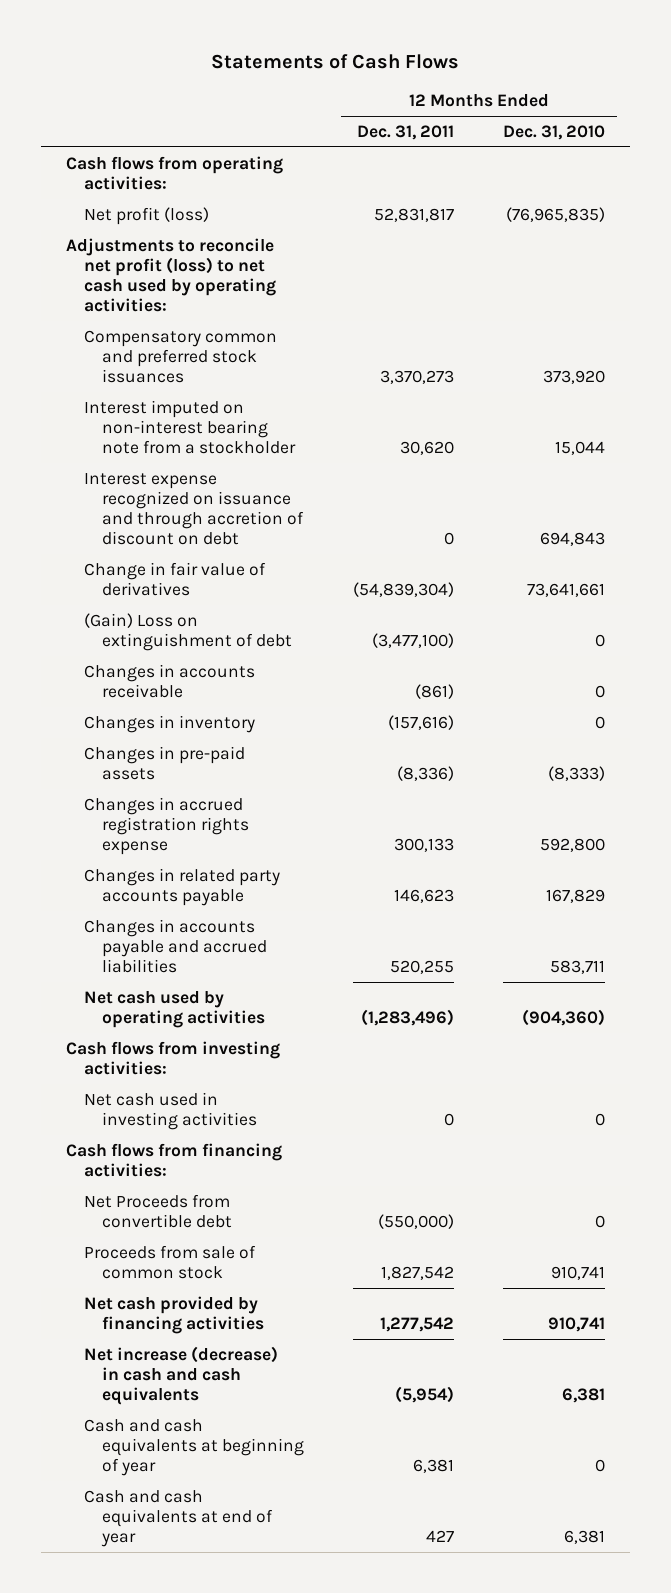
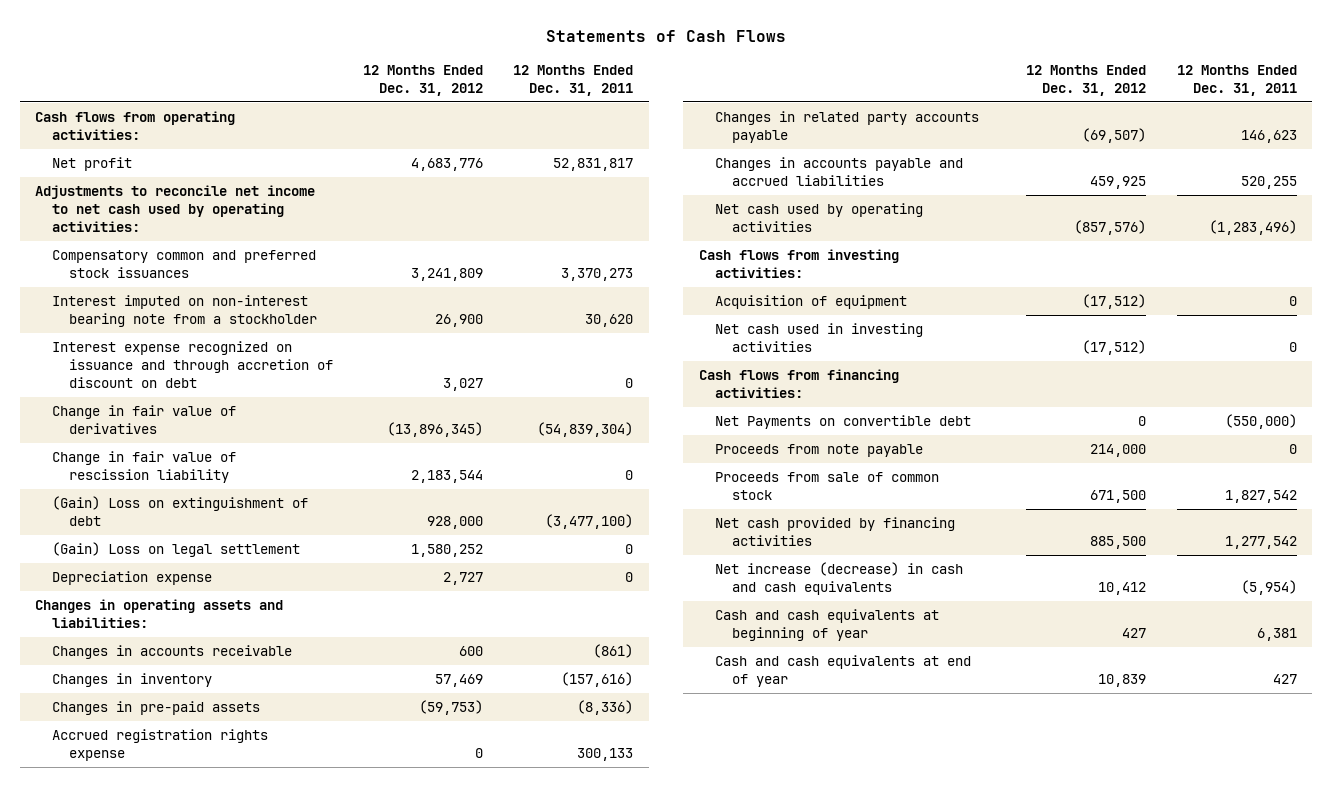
[503,124,606,140] Dec. 31, 2010 -> none
none -> [363,64,484,96] 12 Months Ended Dec. 31, 2012
[83,206,209,225] Net profit (loss) -> [52,157,133,172] Net profit
[65,237,276,312] Adjustments to reconcile net profit (loss) to net cash used by operating activities: -> [35,185,316,233] Adjustments to reconcile net income to net cash used by operating activities:
none -> [52,451,237,484] Change in fair value of rescission liability
none -> [52,542,301,558] (Gain) Loss on legal settlement
none -> [52,571,213,586] Depreciation expense
none -> [35,599,284,629] Changes in operating assets and liabilities:
[83,796,249,855] Changes in accrued registration rights expense -> [52,729,269,762] Accrued registration rights expense
none -> [715,295,908,310] Acquisition of equipment
[83,1193,232,1228] Net Proceeds from convertible debt -> none
none -> [715,415,972,430] Net Payments on convertible debt
none -> [715,444,924,458] Proceeds from note payable

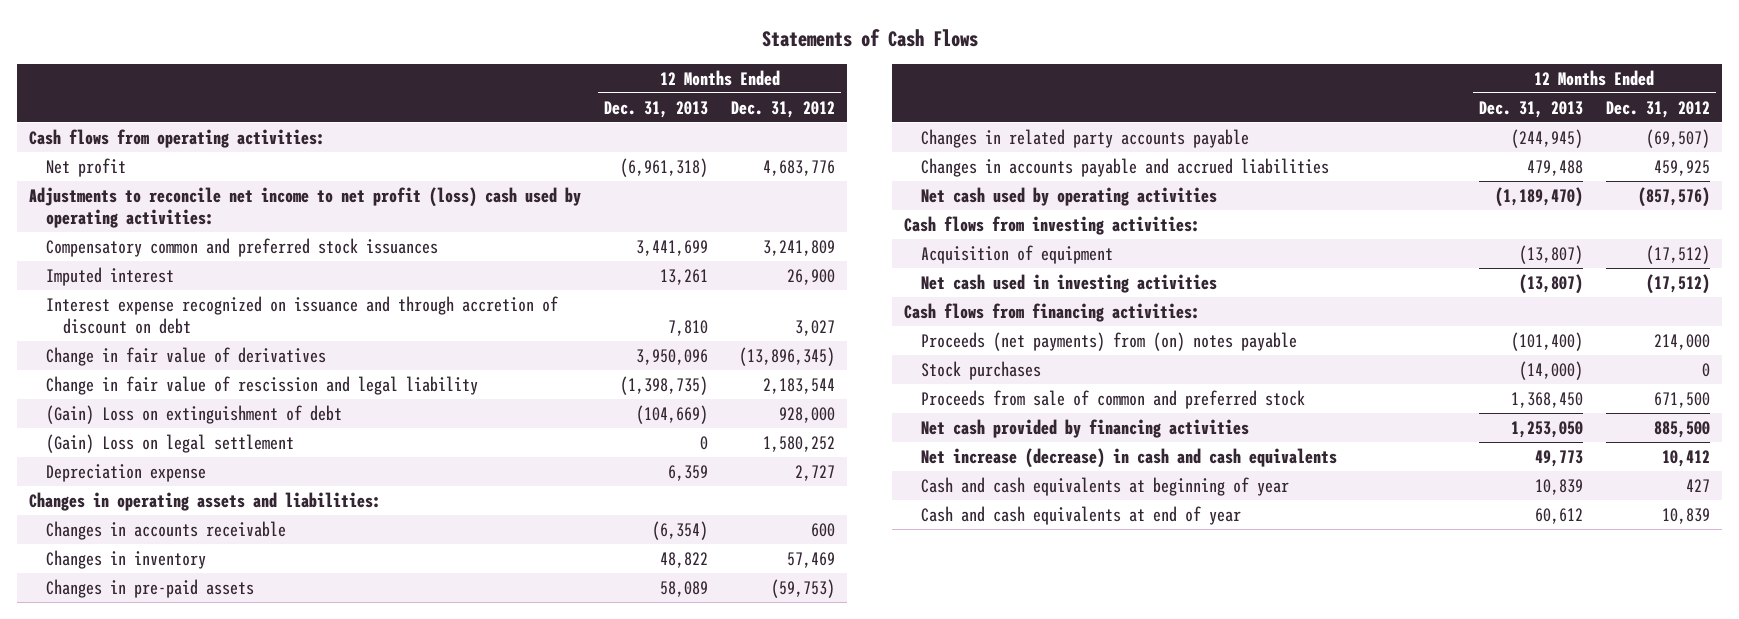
[513,64,634,96] 12 Months Ended Dec. 31, 2011 -> none
none -> [604,100,709,118] Dec. 31, 2013
[35,185,316,233] Adjustments to reconcile net income to net cash used by operating activities: -> [29,186,582,228] Adjustments to reconcile net income to net profit (loss) cash used by operating activities:
[52,295,317,328] Interest imputed on non-interest bearing note from a stockholder -> [45,266,174,286] Imputed interest
[52,451,237,484] Change in fair value of rescission liability -> [45,375,478,395] Change in fair value of rescission and legal liability
[52,729,269,762] Accrued registration rights expense -> none
[715,415,972,430] Net Payments on convertible debt -> none
[715,444,924,458] Proceeds from note payable -> [920,331,1297,351] Proceeds (net payments) from (on) notes payable
none -> [920,360,1041,380] Stock purchases
[715,472,940,501] Proceeds from sale of common stock -> [920,389,1305,409] Proceeds from sale of common and preferred stock

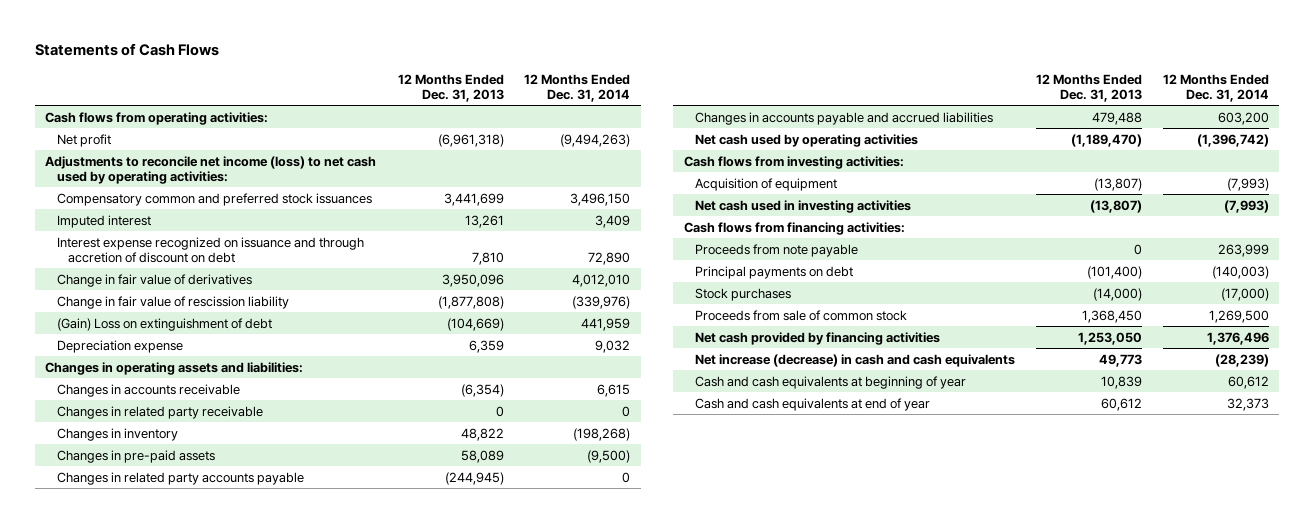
[731,100,836,118] Dec. 31, 2012 -> none
none -> [524,73,631,102] 12 Months Ended Dec. 31, 2014
[29,186,582,228] Adjustments to reconcile net income to net profit (loss) cash used by operating activities: -> [45,155,377,184] Adjustments to reconcile net income (loss) to net cash used by operating activities:
[45,375,478,395] Change in fair value of rescission and legal liability -> [56,295,289,309] Change in fair value of rescission liability
[620,375,709,395] (1,398,735) -> [437,295,504,309] (1,877,808)
[45,433,294,453] (Gain) Loss on legal settlement -> none
none -> [56,405,263,419] Changes in related party receivable
none -> [695,243,859,257] Proceeds from note payable
[920,331,1297,351] Proceeds (net payments) from (on) notes payable -> [695,265,854,279] Principal payments on debt
[920,389,1305,409] Proceeds from sale of common and preferred stock -> [695,309,908,321] Proceeds from sale of common stock

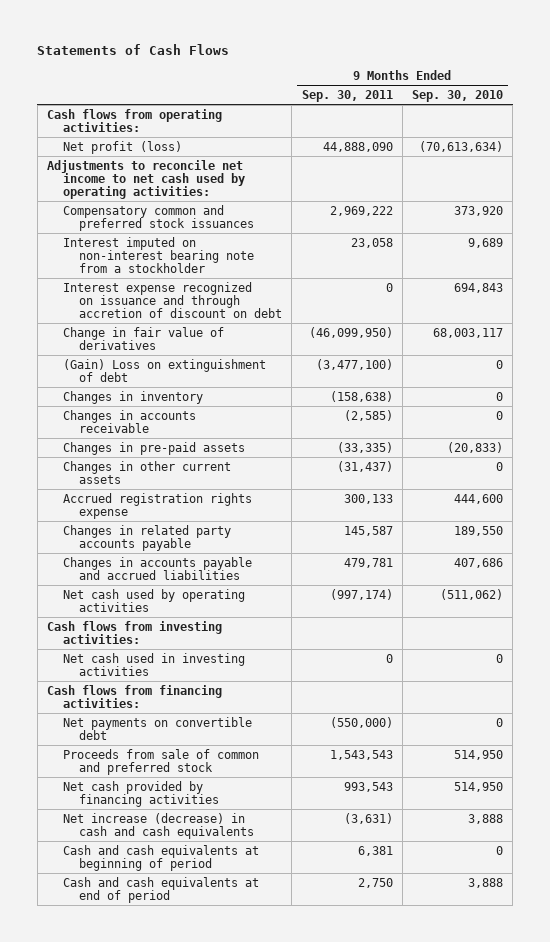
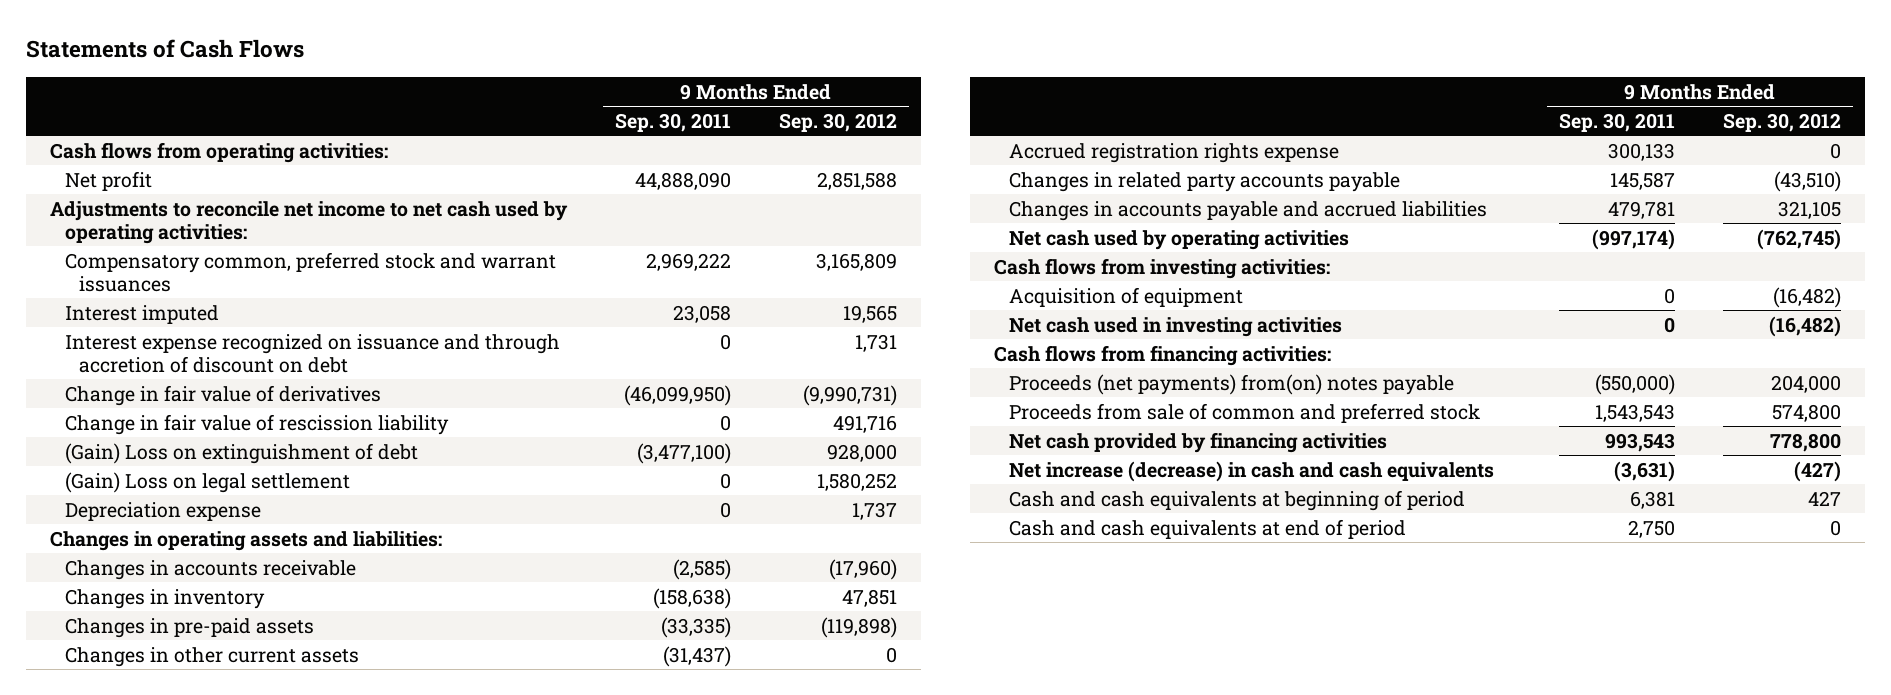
[412,90,504,103] Sep. 30, 2010 -> none
none -> [779,112,898,132] Sep. 30, 2012
[63,140,183,154] Net profit (loss) -> [64,170,152,191] Net profit
[63,204,255,231] Compensatory common and preferred stock issuances -> [64,251,556,292] Compensatory common, preferred stock and warrant issuances
[63,236,255,274] Interest imputed on non-interest bearing note from a stockholder -> [64,304,219,324] Interest imputed
none -> [64,413,449,435] Change in fair value of rescission liability
none -> [64,471,350,493] (Gain) Loss on legal settlement
none -> [64,501,261,521] Depreciation expense
none -> [50,530,443,551] Changes in operating assets and liabilities:
[63,390,204,404] Changes in inventory -> [64,588,265,609] Changes in inventory
none -> [1008,286,1243,307] Acquisition of equipment
[63,716,253,740] Net payments on convertible debt -> none
none -> [1008,373,1454,395] Proceeds (net payments) from(on) notes payable

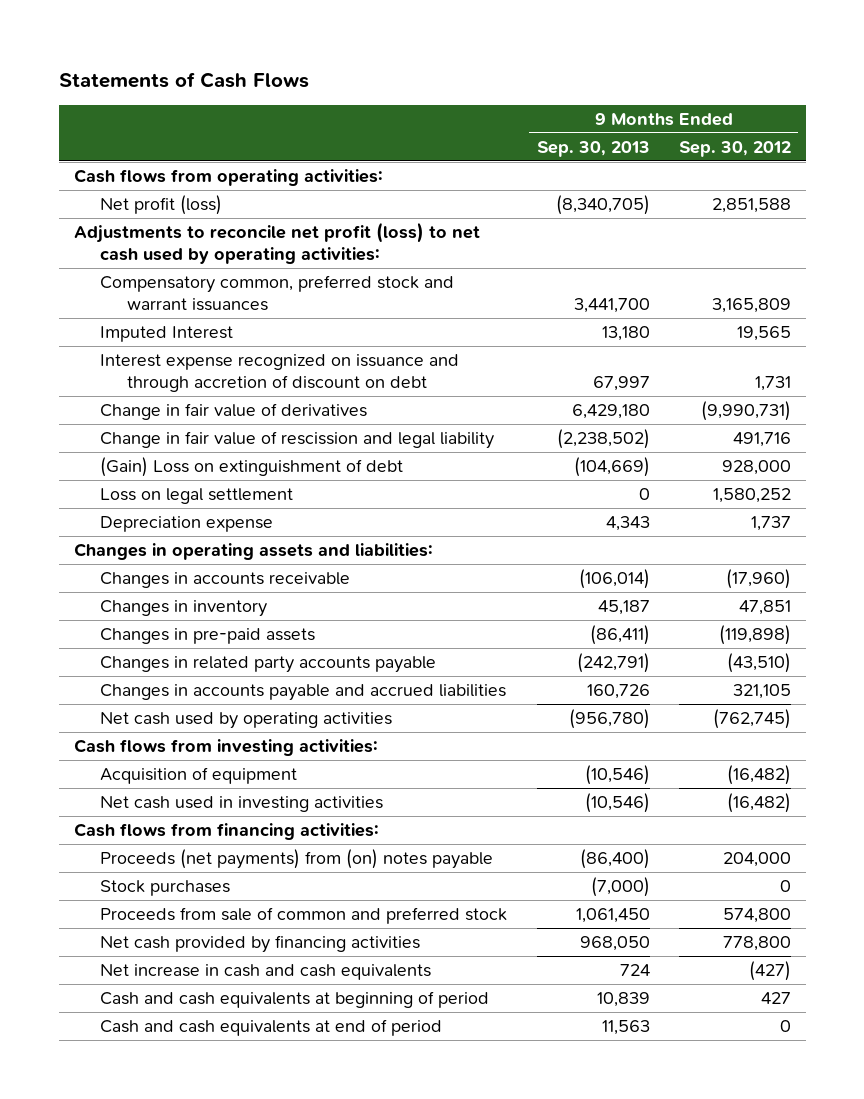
[615,112,732,132] Sep. 30, 2011 -> none
none -> [536,140,650,157] Sep. 30, 2013
[64,170,152,191] Net profit -> [100,195,223,216] Net profit (loss)
[50,200,569,244] Adjustments to reconcile net income to net cash used by operating activities: -> [73,222,480,265] Adjustments to reconcile net profit (loss) to net cash used by operating activities:
[64,304,219,324] Interest imputed -> [100,326,234,343] Imputed Interest
[64,413,449,435] Change in fair value of rescission liability -> [100,431,495,450] Change in fair value of rescission and legal liability
[64,471,350,493] (Gain) Loss on legal settlement -> [100,488,294,505] Loss on legal settlement
[64,646,359,667] Changes in other current assets -> none
[1008,142,1339,163] Accrued registration rights expense -> none
[1008,373,1454,395] Proceeds (net payments) from(on) notes payable -> [100,849,494,870] Proceeds (net payments) from (on) notes payable
none -> [100,880,231,897] Stock purchases
[1008,460,1494,482] Net increase (decrease) in cash and cash equivalents -> [100,964,432,981] Net increase in cash and cash equivalents

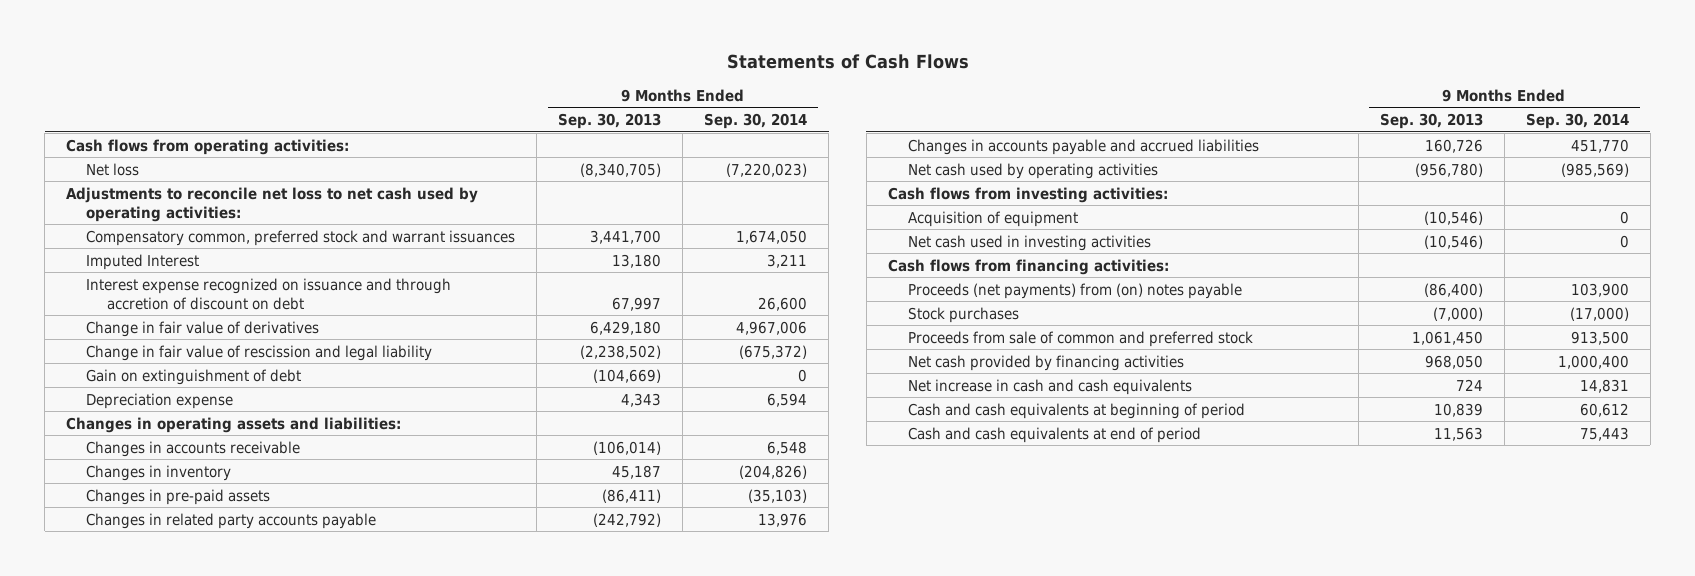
[678,140,791,157] Sep. 30, 2012 -> none
none -> [704,113,808,130] Sep. 30, 2014
[100,195,223,216] Net profit (loss) -> [86,162,140,176] Net loss
[73,222,480,265] Adjustments to reconcile net profit (loss) to net cash used by operating activities: -> [66,186,479,222] Adjustments to reconcile net loss to net cash used by operating activities:
[100,488,294,505] Loss on legal settlement -> none
[100,457,404,478] (Gain) Loss on extinguishment of debt -> [86,368,302,385] Gain on extinguishment of debt
[576,653,650,674] (242,791) -> [593,512,662,527] (242,792)

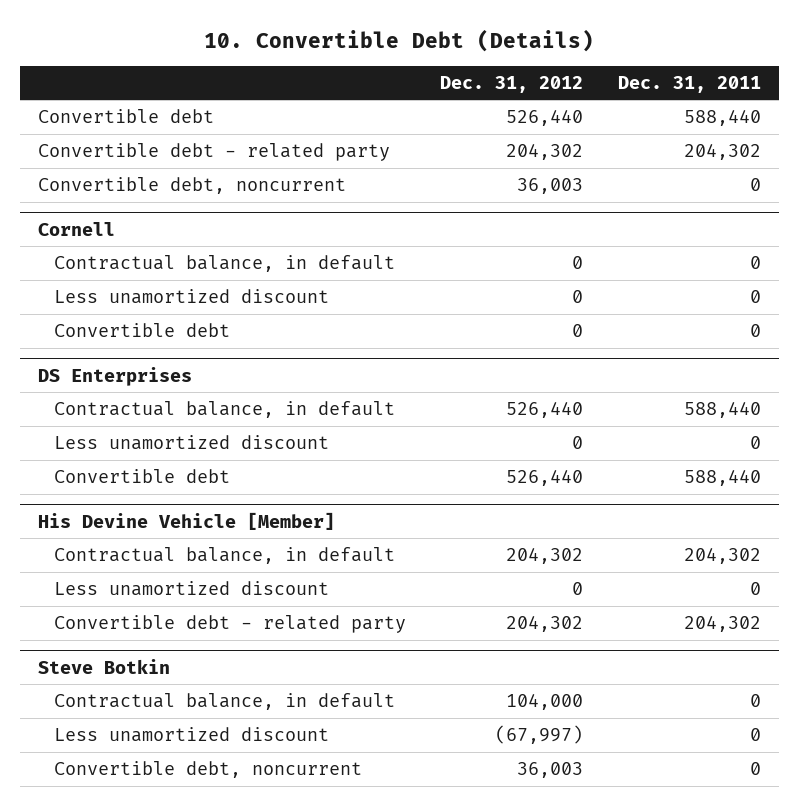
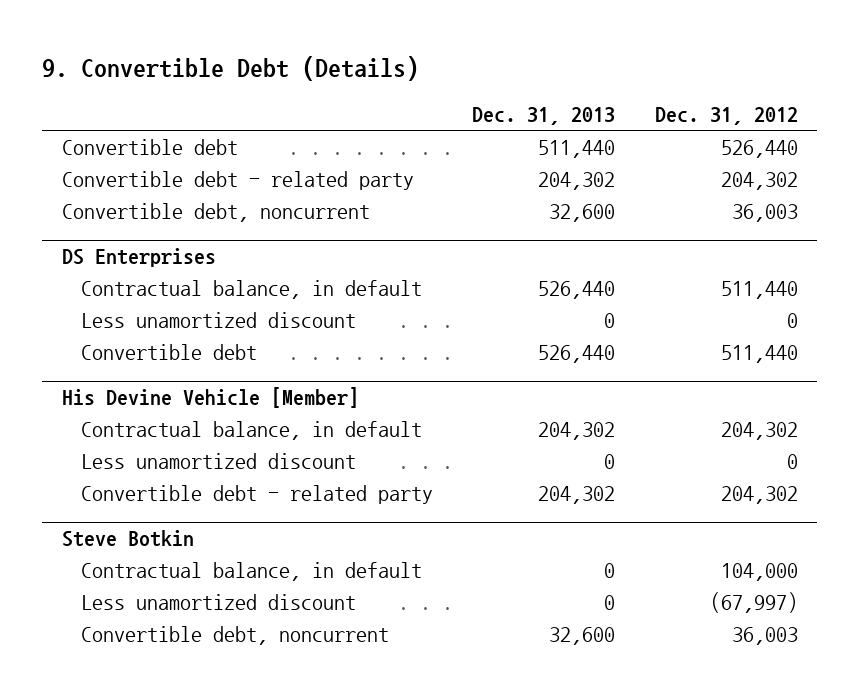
[204,28,595,52] 10. Convertible Debt (Details) -> [42,56,420,82] 9. Convertible Debt (Details)
[618,75,762,93] Dec. 31, 2011 -> none
none -> [472,107,616,126] Dec. 31, 2013
[37,221,115,236] Cornell -> none
[53,255,395,273] Contractual balance, in default -> none
[53,289,329,305] Less unamortized discount -> none
[53,323,230,338] Convertible debt -> none
[506,402,584,419] 526,440 -> [720,280,798,299] 511,440
[506,470,584,487] 526,440 -> [720,344,798,363] 511,440

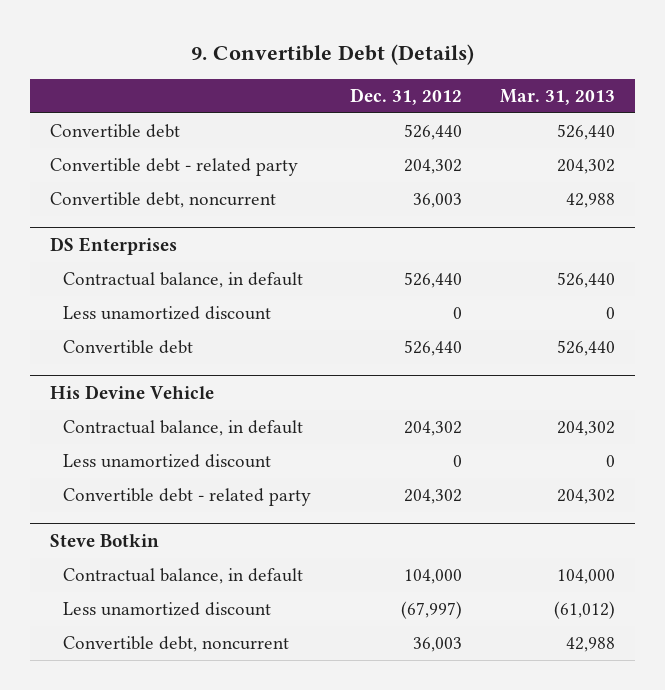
[472,107,616,126] Dec. 31, 2013 -> none
none -> [500,88,616,105] Mar. 31, 2013
[720,280,798,299] 511,440 -> [403,272,462,289] 526,440
[720,344,798,363] 511,440 -> [403,340,462,357] 526,440
[61,386,359,408] His Devine Vehicle [Member] -> [49,385,214,400] His Devine Vehicle

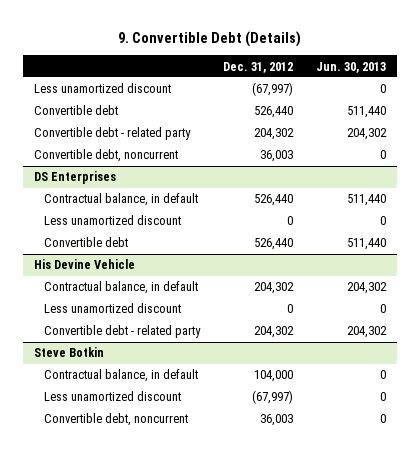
[500,88,616,105] Mar. 31, 2013 -> none
none -> [315,61,386,73] Jun. 30, 2013
none -> [34,83,172,94] Less unamortized discount

